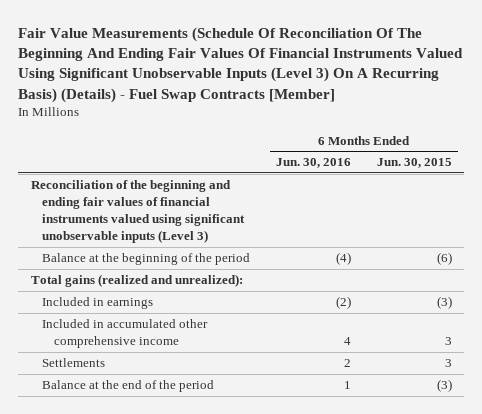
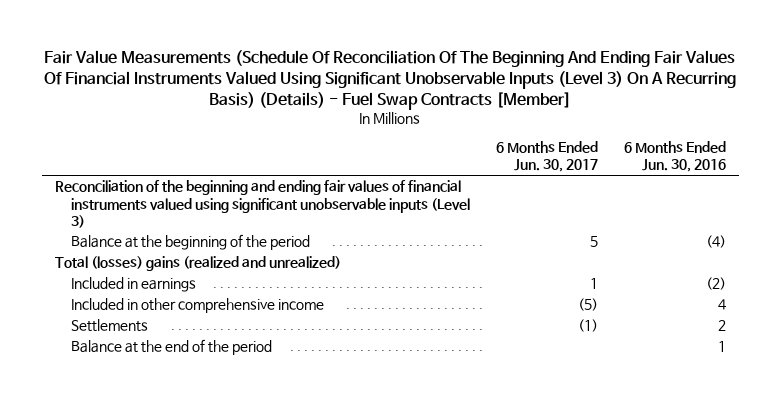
[376,158,452,169] Jun. 30, 2015 -> none
none -> [495,141,598,173] 6 Months Ended Jun. 30, 2017
[30,274,243,288] Total gains (realized and unrealized): -> [54,256,341,272] Total (losses) gains (realized and unrealized)
[42,319,209,349] Included in accumulated other comprehensive income -> [70,298,324,314] Included in other comprehensive income

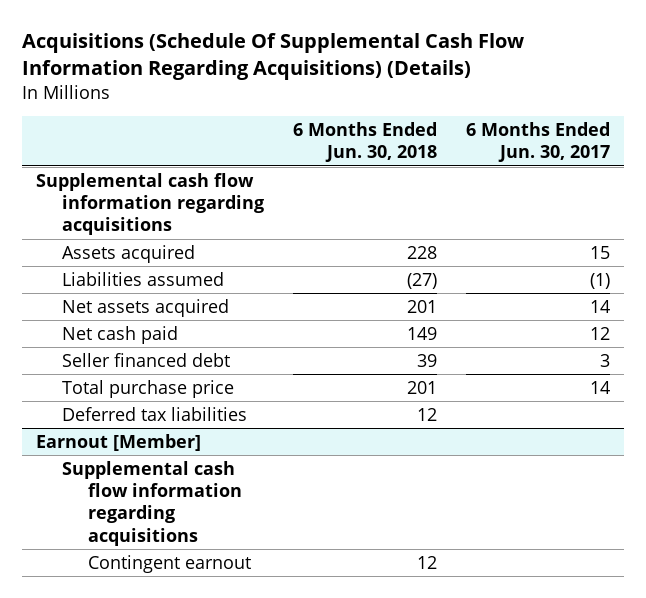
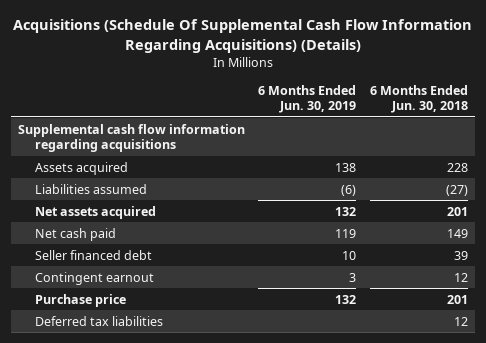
[465,121,610,163] 6 Months Ended Jun. 30, 2017 -> none
none -> [258,84,357,114] 6 Months Ended Jun. 30, 2019
[61,379,234,398] Total purchase price -> none
[35,433,201,451] Earnout [Member] -> none
[61,460,242,546] Supplemental cash flow information regarding acquisitions -> none
none -> [34,293,126,307] Purchase price
[61,406,247,421] Deferred tax liabilities -> [34,315,163,326] Deferred tax liabilities

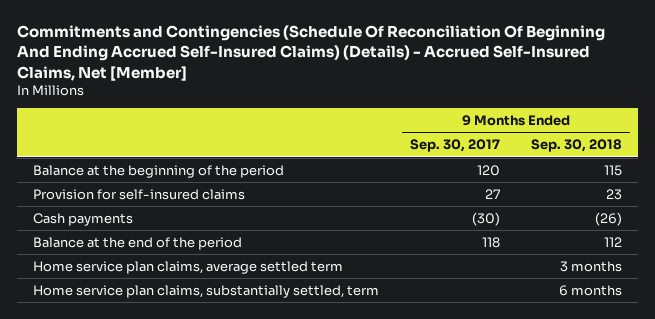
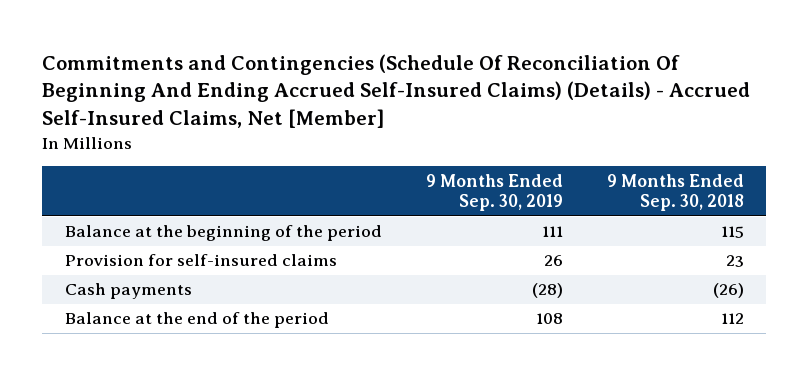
[410,139,501,153] Sep. 30, 2017 -> none
none -> [425,173,563,212] 9 Months Ended Sep. 30, 2019
[32,260,343,274] Home service plan claims, average settled term -> none
[32,284,379,298] Home service plan claims, substantially settled, term -> none

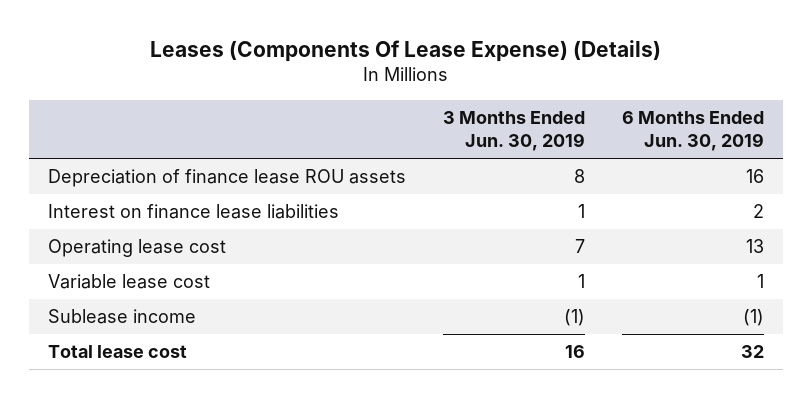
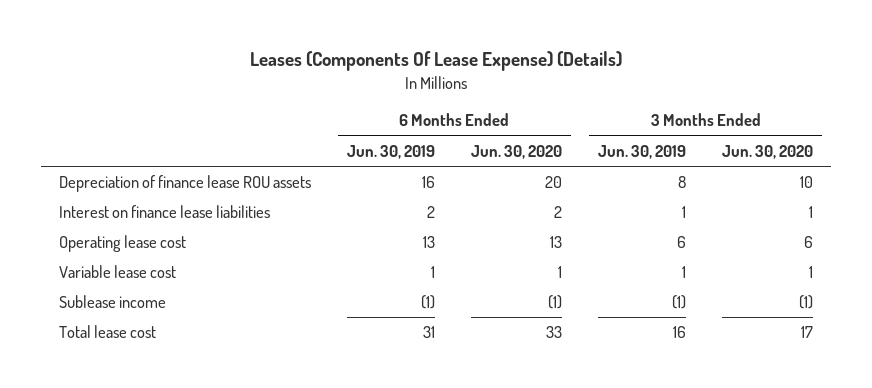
none -> [470,144,562,159] Jun. 30, 2020
none -> [722,144,814,159] Jun. 30, 2020
[574,239,585,254] 7 -> [677,236,687,249] 6
[741,345,765,359] 32 -> [422,326,435,339] 31

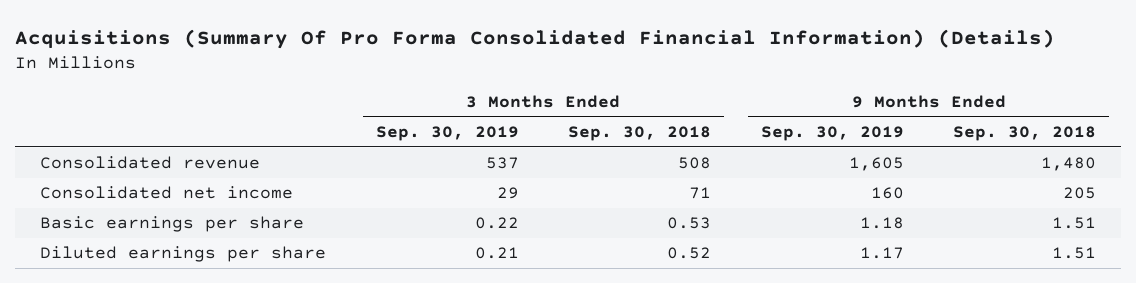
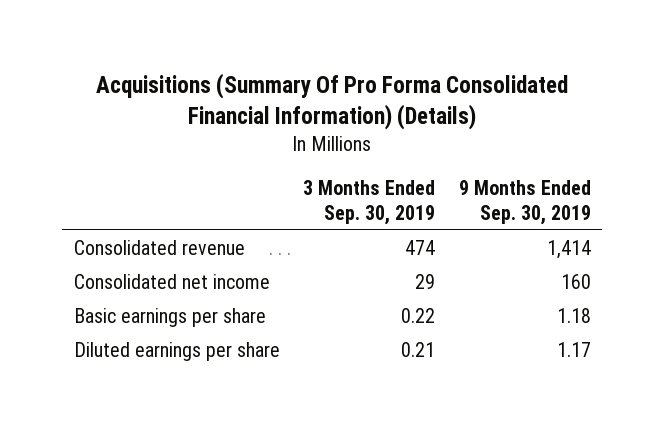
[568,125,712,141] Sep. 30, 2018 -> none
[953,125,1097,141] Sep. 30, 2018 -> none
[485,157,519,170] 537 -> [405,239,436,255] 474
[848,157,904,172] 1,605 -> [546,239,591,259] 1,414

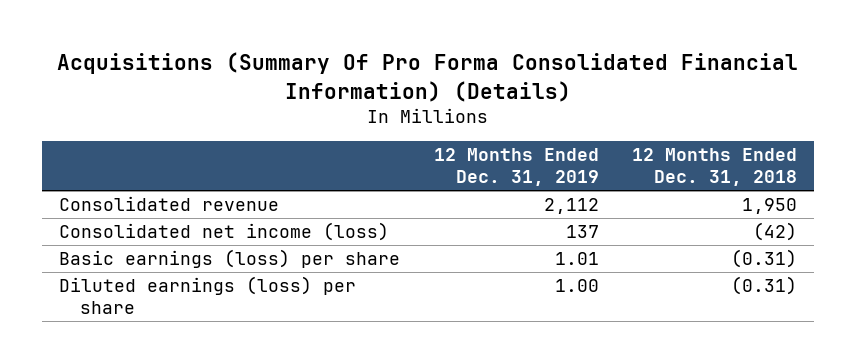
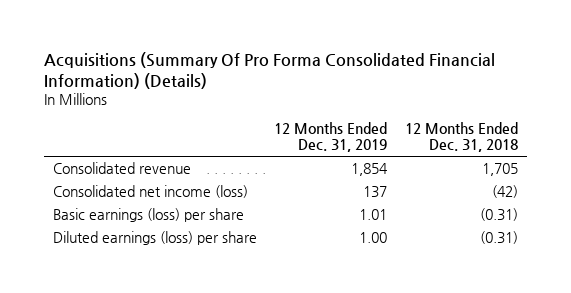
[543,198,599,215] 2,112 -> [351,163,389,177] 1,854
[742,198,798,215] 1,950 -> [481,163,518,177] 1,705

